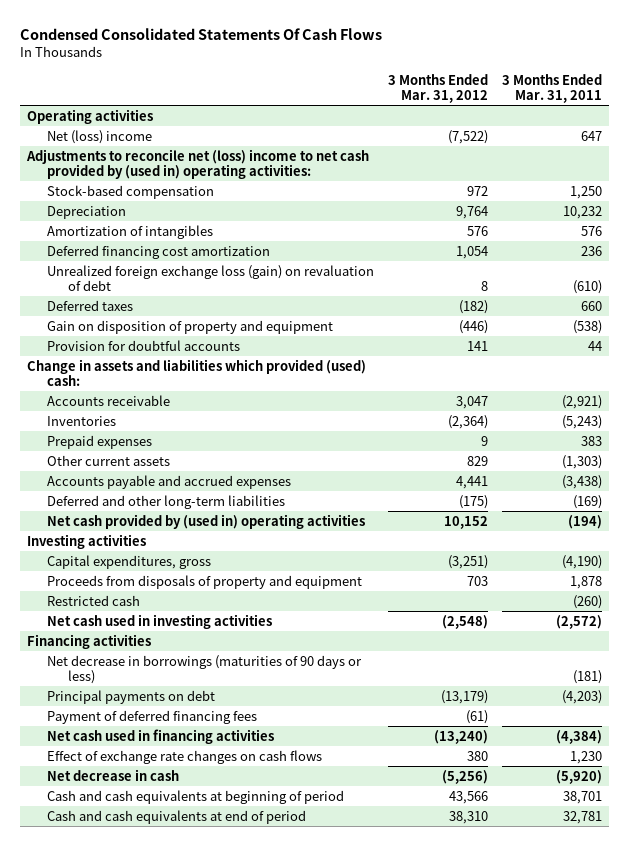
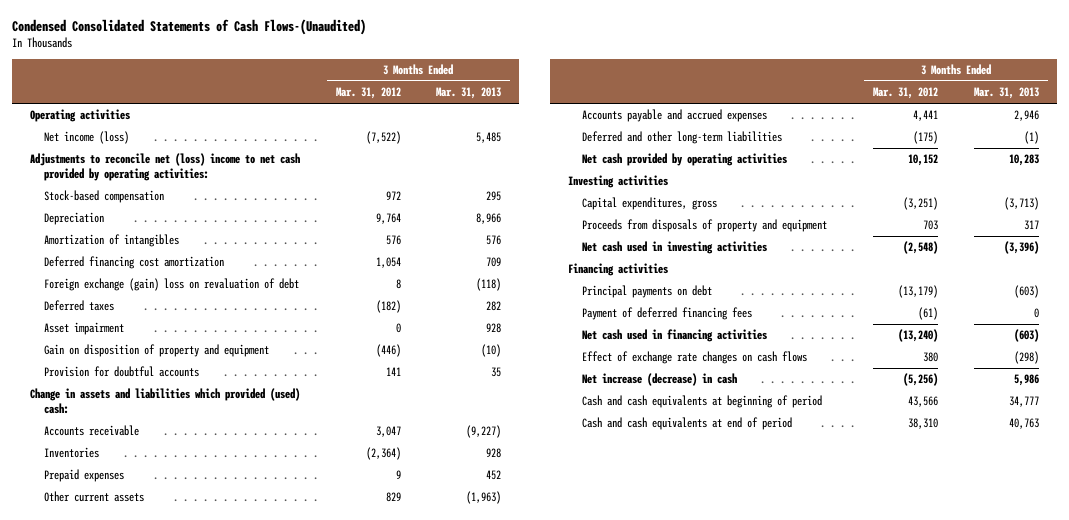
[19,27,382,40] Condensed Consolidated Statements Of Cash Flows -> [11,18,366,35] Condensed Consolidated Statements of Cash Flows-(Unaudited)
[502,73,603,103] 3 Months Ended Mar. 31, 2011 -> none
none -> [436,87,502,100] Mar. 31, 2013
[47,129,153,144] Net (loss) income -> [43,131,129,145] Net income (loss)
[25,148,369,179] Adjustments to reconcile net (loss) income to net cash provided by (used in) operating activities: -> [29,153,300,182] Adjustments to reconcile net (loss) income to net cash provided by operating activities:
[47,264,375,291] Unrealized foreign exchange loss (gain) on revaluation of debt -> [43,278,299,292] Foreign exchange (gain) loss on revaluation of debt
none -> [43,322,124,336] Asset impairment
[47,513,366,529] Net cash provided by (used in) operating activities -> [581,153,787,167] Net cash provided by operating activities
[47,594,141,606] Restricted cash -> none
[47,654,363,684] Net decrease in borrowings (maturities of 90 days or less) -> none
[47,768,180,781] Net decrease in cash -> [581,373,737,387] Net increase (decrease) in cash

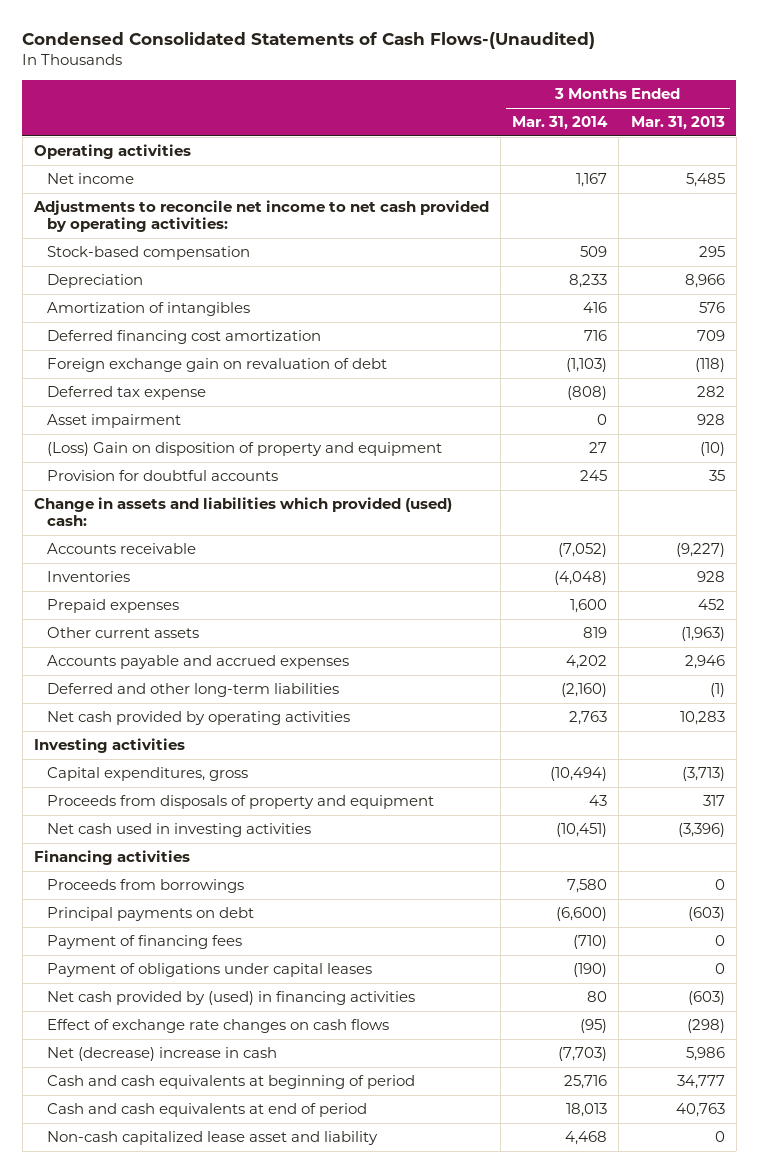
[335,87,401,100] Mar. 31, 2012 -> none
none -> [512,116,609,131] Mar. 31, 2014
[43,131,129,145] Net income (loss) -> [46,173,134,185] Net income
[29,153,300,182] Adjustments to reconcile net (loss) income to net cash provided by operating activities: -> [32,200,489,233] Adjustments to reconcile net income to net cash provided by operating activities:
[43,278,299,292] Foreign exchange (gain) loss on revaluation of debt -> [46,358,387,373] Foreign exchange gain on revaluation of debt
[43,300,114,312] Deferred taxes -> [46,386,206,401] Deferred tax expense
[43,344,269,358] Gain on disposition of property and equipment -> [46,442,442,457] (Loss) Gain on disposition of property and equipment
none -> [46,879,244,894] Proceeds from borrowings
[581,307,752,321] Payment of deferred financing fees -> [46,935,242,950] Payment of financing fees
none -> [46,963,372,978] Payment of obligations under capital leases
[581,329,767,343] Net cash used in financing activities -> [46,991,415,1006] Net cash provided by (used) in financing activities
[581,373,737,387] Net increase (decrease) in cash -> [46,1047,277,1062] Net (decrease) increase in cash
none -> [46,1131,378,1146] Non-cash capitalized lease asset and liability

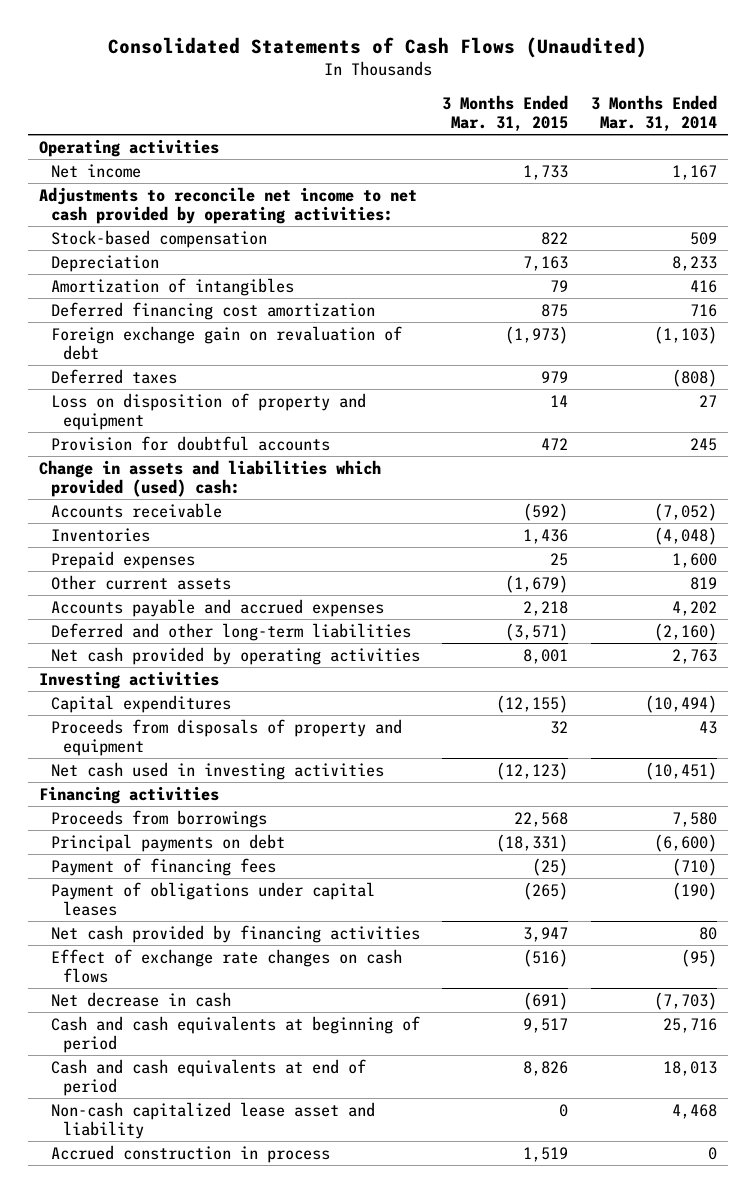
[22,32,596,50] Condensed Consolidated Statements of Cash Flows-(Unaudited) -> [107,37,647,59] Consolidated Statements of Cash Flows (Unaudited)
[630,116,725,131] Mar. 31, 2013 -> none
none -> [442,95,569,133] 3 Months Ended Mar. 31, 2015
[46,414,181,429] Asset impairment -> none
[46,386,206,401] Deferred tax expense -> [51,368,178,384] Deferred taxes
[46,442,442,457] (Loss) Gain on disposition of property and equipment -> [51,392,367,430] Loss on disposition of property and equipment
[46,767,248,782] Capital expenditures, gross -> [51,694,232,713] Capital expenditures
[46,991,415,1006] Net cash provided by (used) in financing activities -> [51,924,421,943] Net cash provided by financing activities
[46,1047,277,1062] Net (decrease) increase in cash -> [51,991,232,1007] Net decrease in cash
none -> [51,1144,331,1163] Accrued construction in process

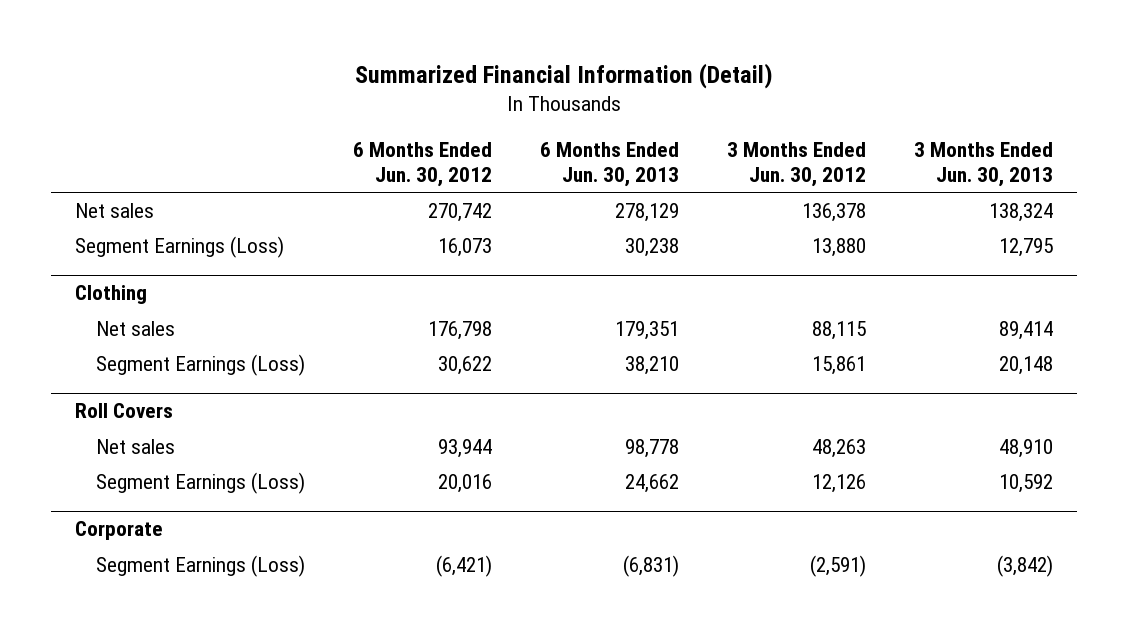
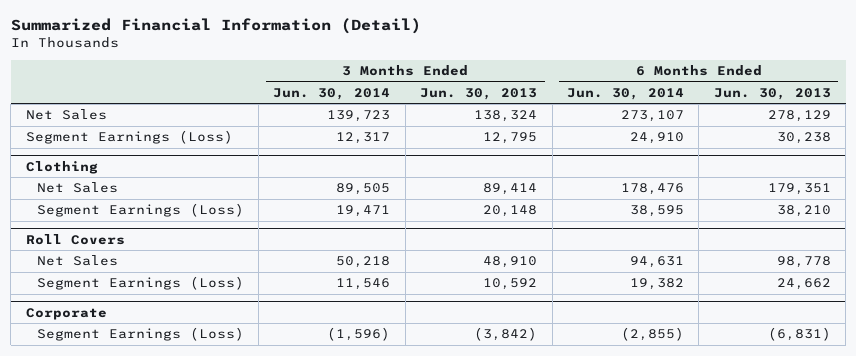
[352,142,492,187] 6 Months Ended Jun. 30, 2012 -> none
[726,142,866,187] 3 Months Ended Jun. 30, 2012 -> none
none -> [273,87,391,100] Jun. 30, 2014
none -> [566,87,684,100] Jun. 30, 2014
[74,203,154,219] Net sales -> [25,109,107,121] Net Sales
[95,321,175,337] Net sales -> [36,182,118,194] Net Sales
[95,439,175,455] Net sales -> [36,255,118,267] Net Sales

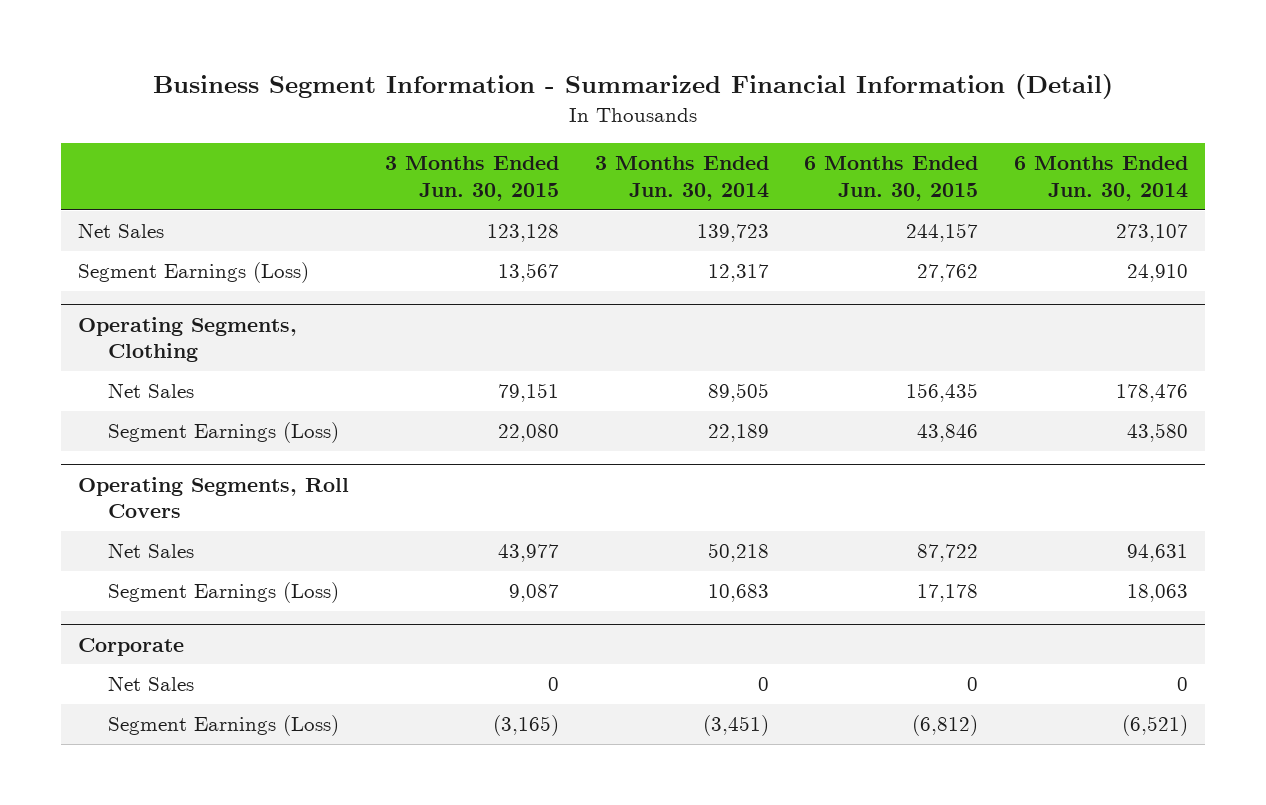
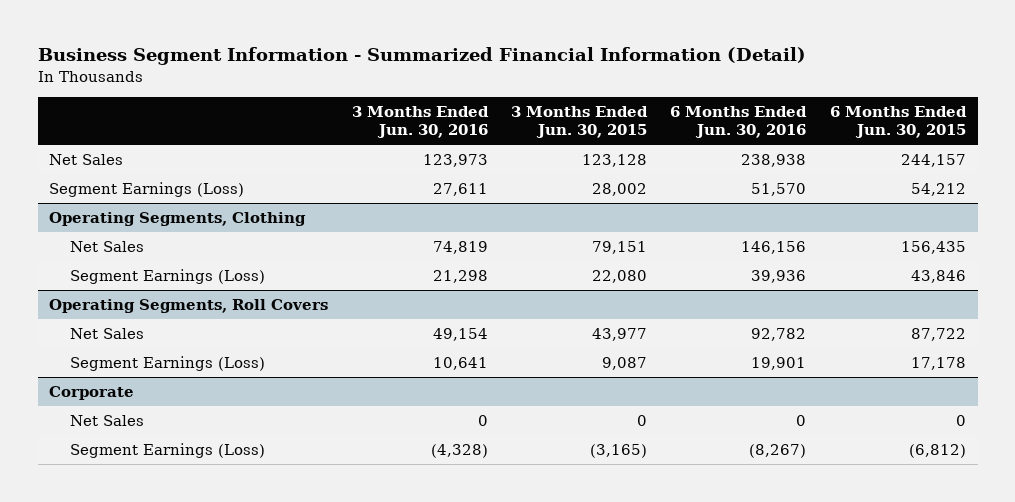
[594,156,769,201] 3 Months Ended Jun. 30, 2014 -> none
[1013,156,1188,201] 6 Months Ended Jun. 30, 2014 -> none
none -> [351,106,489,139] 3 Months Ended Jun. 30, 2016
none -> [670,106,808,139] 6 Months Ended Jun. 30, 2016
[497,263,559,283] 13,567 -> [592,183,648,197] 28,002
[917,264,979,283] 27,762 -> [910,183,966,197] 54,212

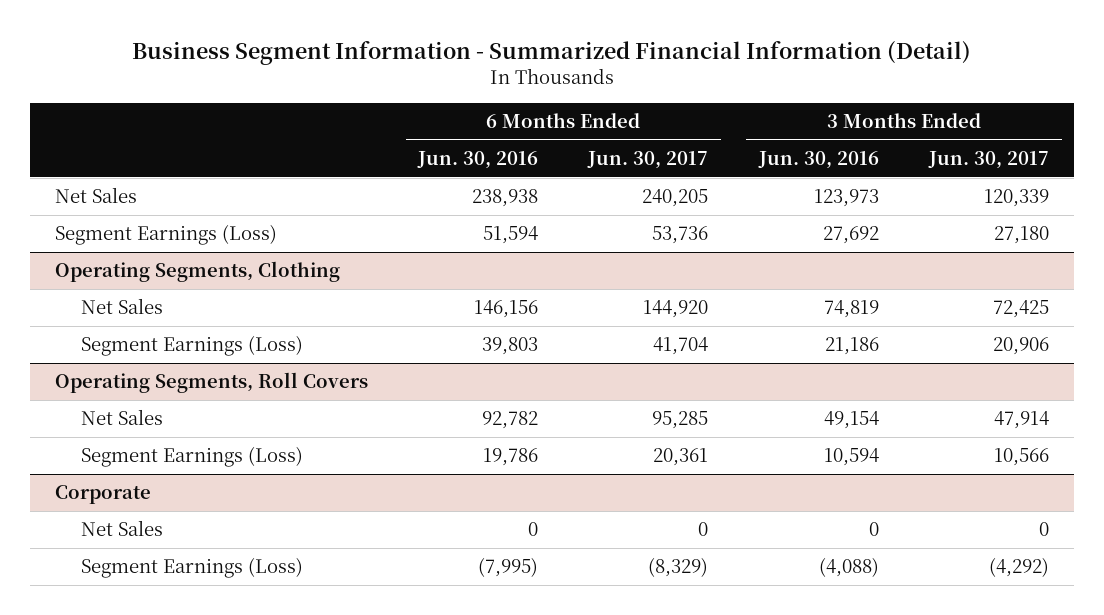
[511,106,649,139] 3 Months Ended Jun. 30, 2015 -> none
[829,106,967,139] 6 Months Ended Jun. 30, 2015 -> none
none -> [587,151,709,170] Jun. 30, 2017
none -> [927,151,1049,170] Jun. 30, 2017
[432,183,488,197] 27,611 -> [822,226,879,245] 27,692
[751,183,807,197] 51,570 -> [483,226,539,245] 51,594
[432,270,488,284] 21,298 -> [824,337,879,356] 21,186
[751,270,807,284] 39,936 -> [482,337,539,356] 39,803
[432,357,488,371] 10,641 -> [823,448,879,467] 10,594
[751,357,807,371] 19,901 -> [483,448,539,467] 19,786
[430,444,488,459] (4,328) -> [818,557,879,578] (4,088)
[749,444,807,459] (8,267) -> [478,557,539,578] (7,995)

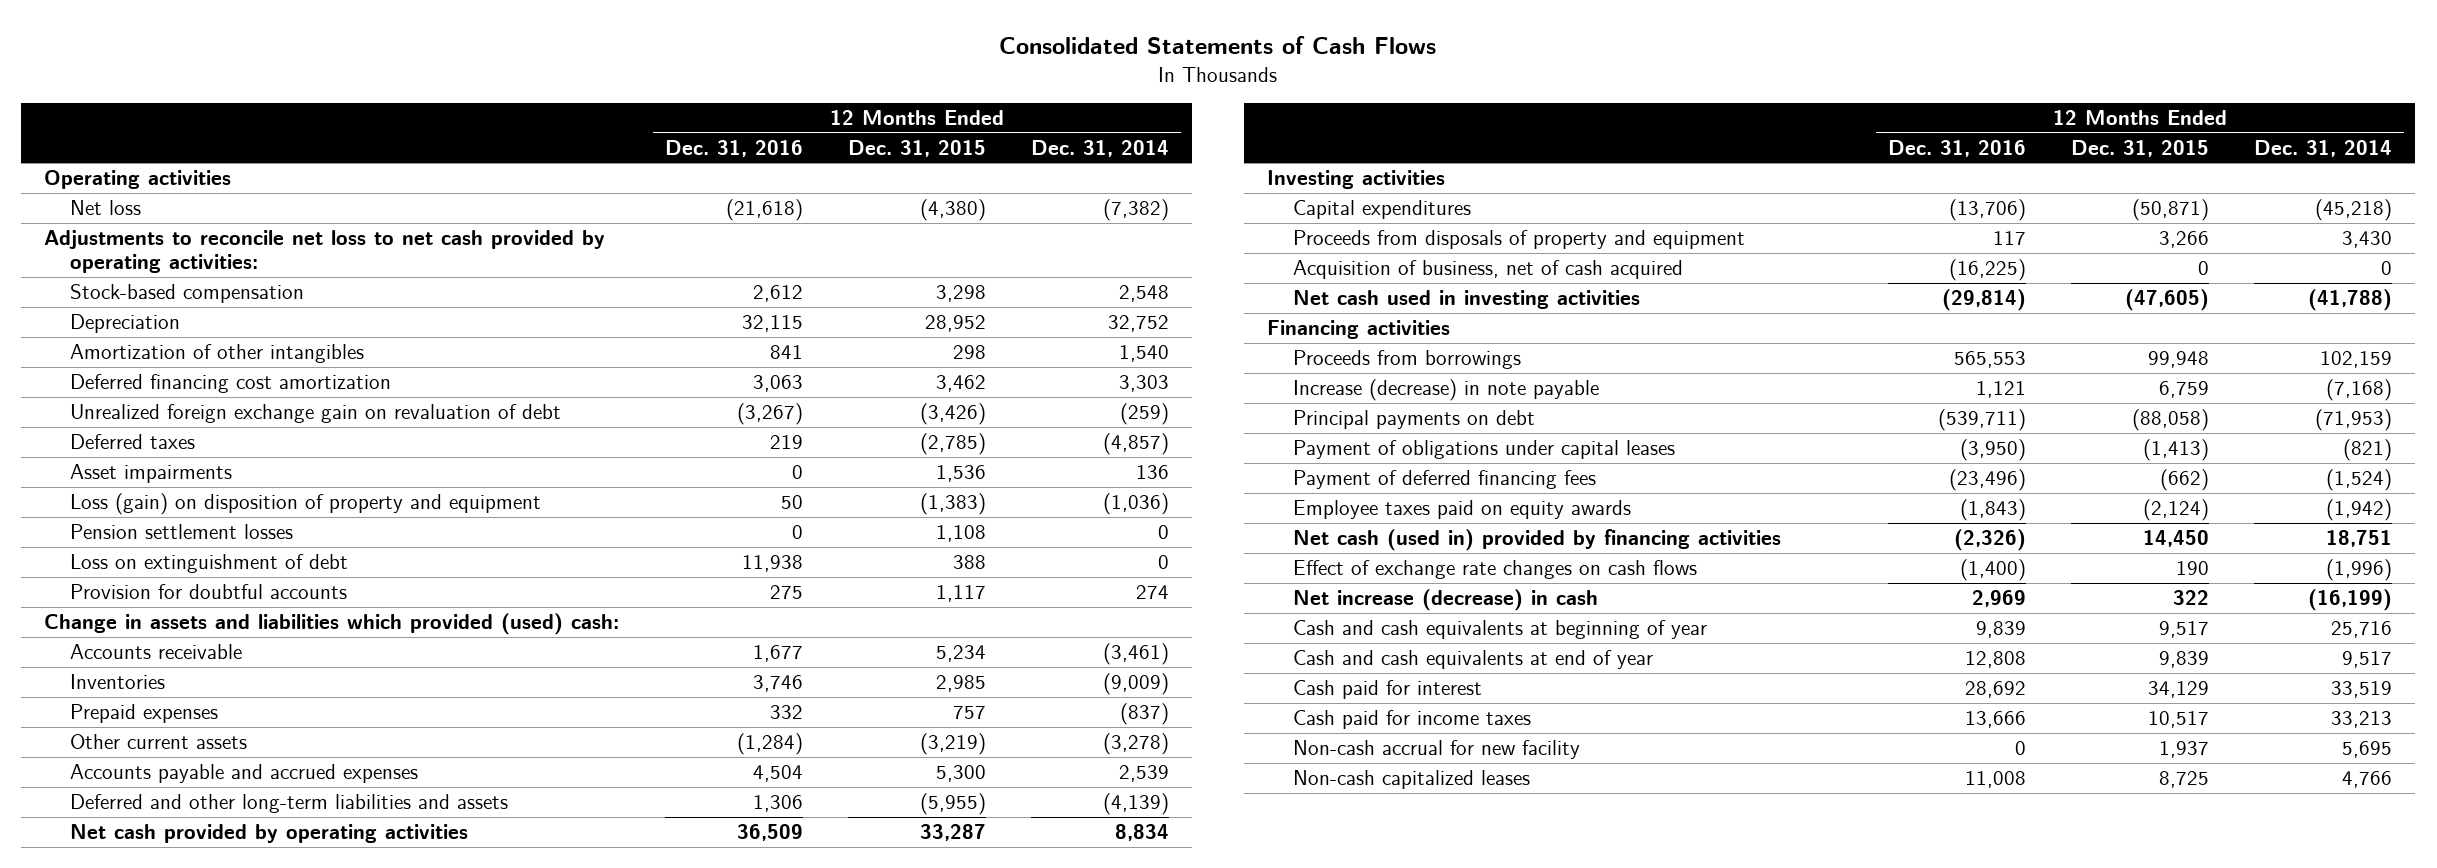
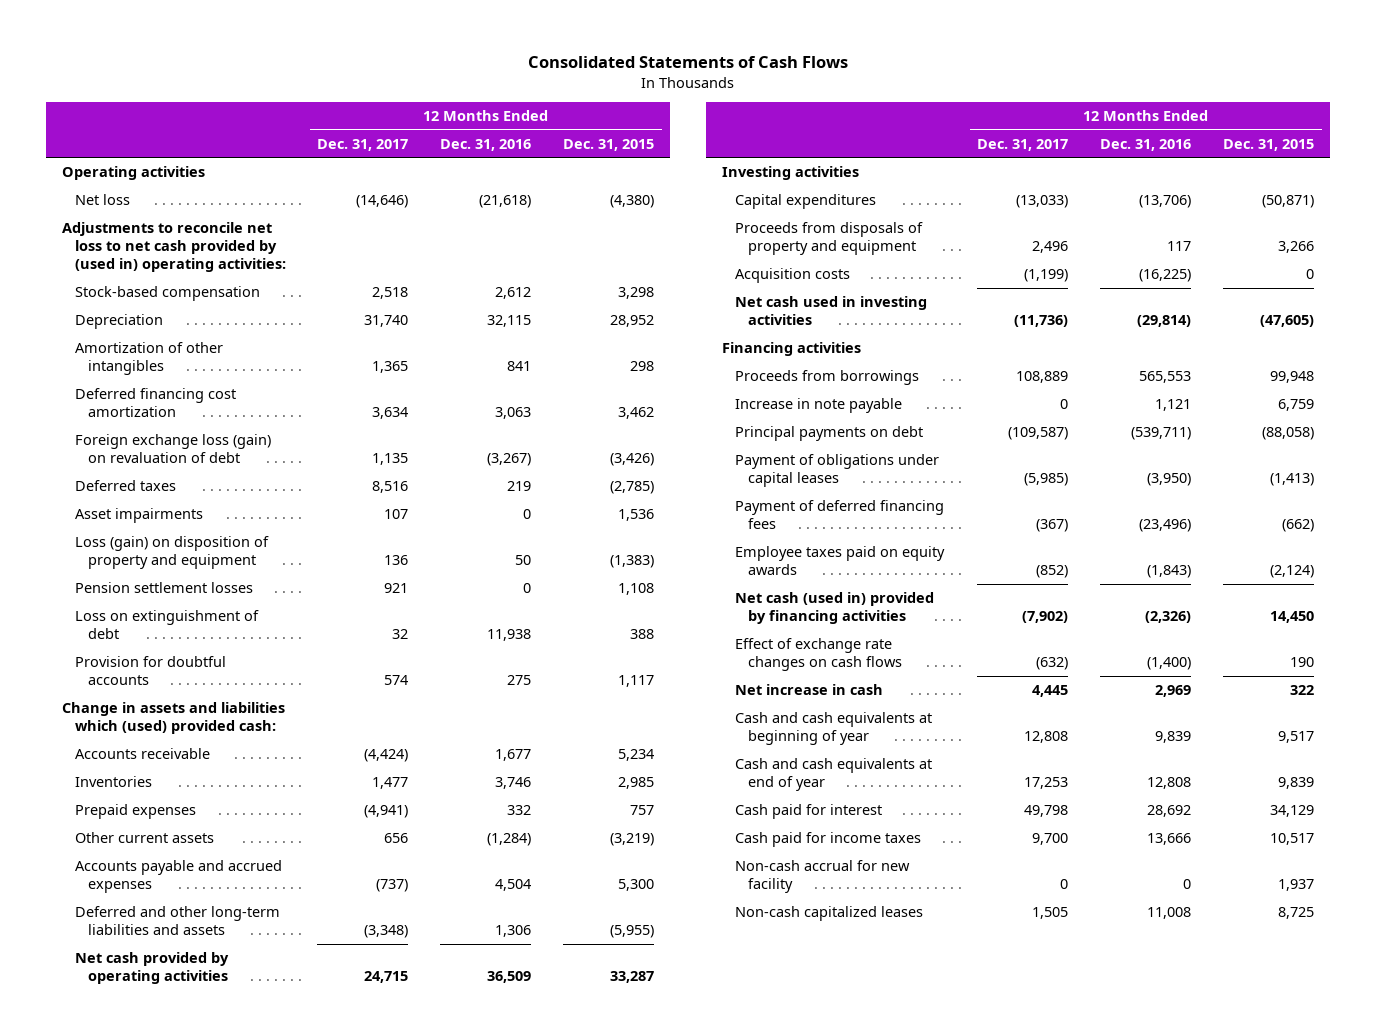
[1031,139,1170,157] Dec. 31, 2014 -> none
none -> [317,138,409,151] Dec. 31, 2017
[44,230,606,274] Adjustments to reconcile net loss to net cash provided by operating activities: -> [61,221,286,273] Adjustments to reconcile net loss to net cash provided by (used in) operating activities:
[69,404,561,424] Unrealized foreign exchange gain on revaluation of debt -> [74,433,271,464] Foreign exchange loss (gain) on revaluation of debt
[44,613,620,636] Change in assets and liabilities which provided (used) cash: -> [61,701,285,735] Change in assets and liabilities which (used) provided cash:
[1292,260,1683,280] Acquisition of business, net of cash acquired -> [734,267,850,283] Acquisition costs
[1292,379,1599,402] Increase (decrease) in note payable -> [734,397,902,413] Increase in note payable
[1292,589,1598,612] Net increase (decrease) in cash -> [734,683,883,695] Net increase in cash

